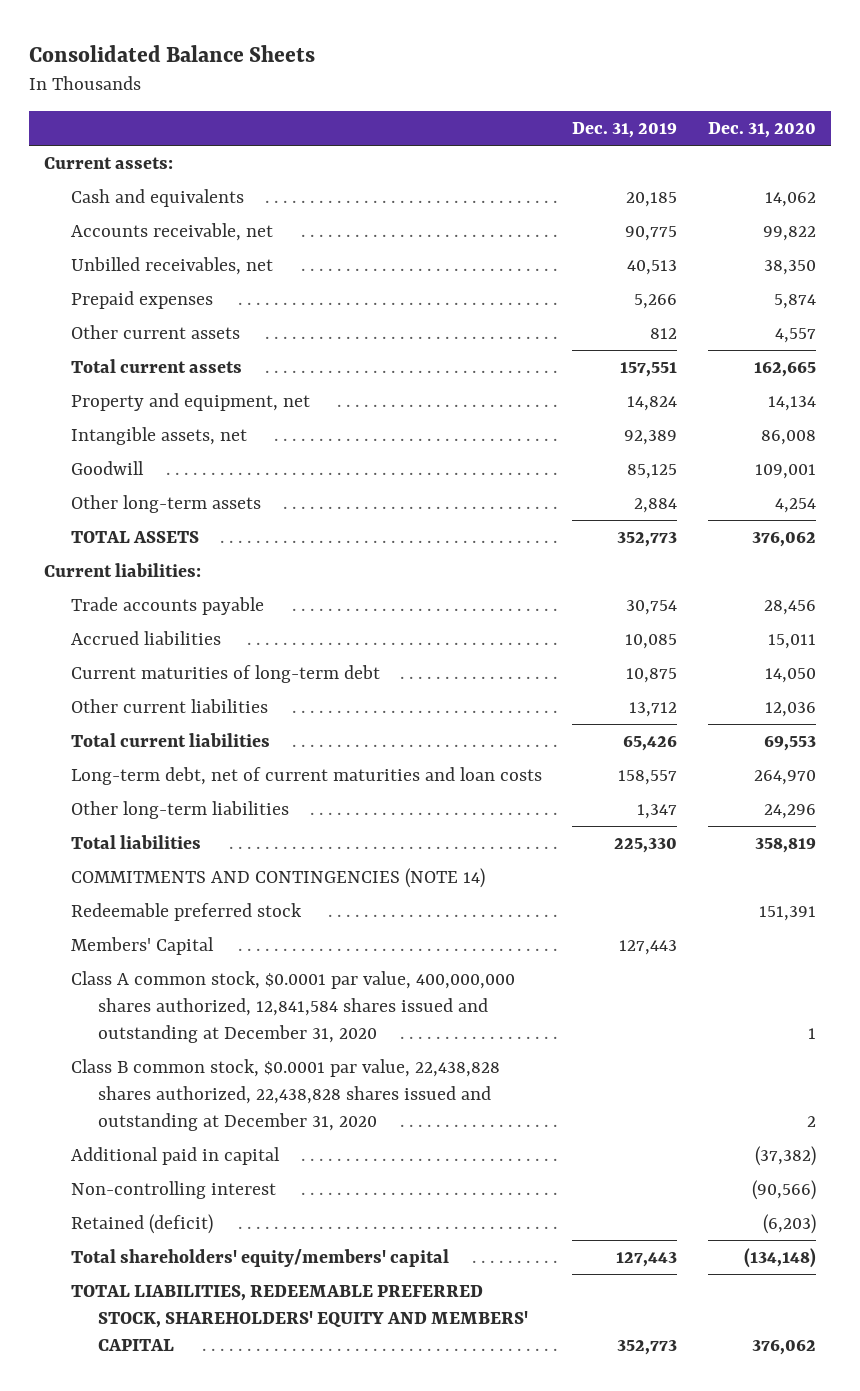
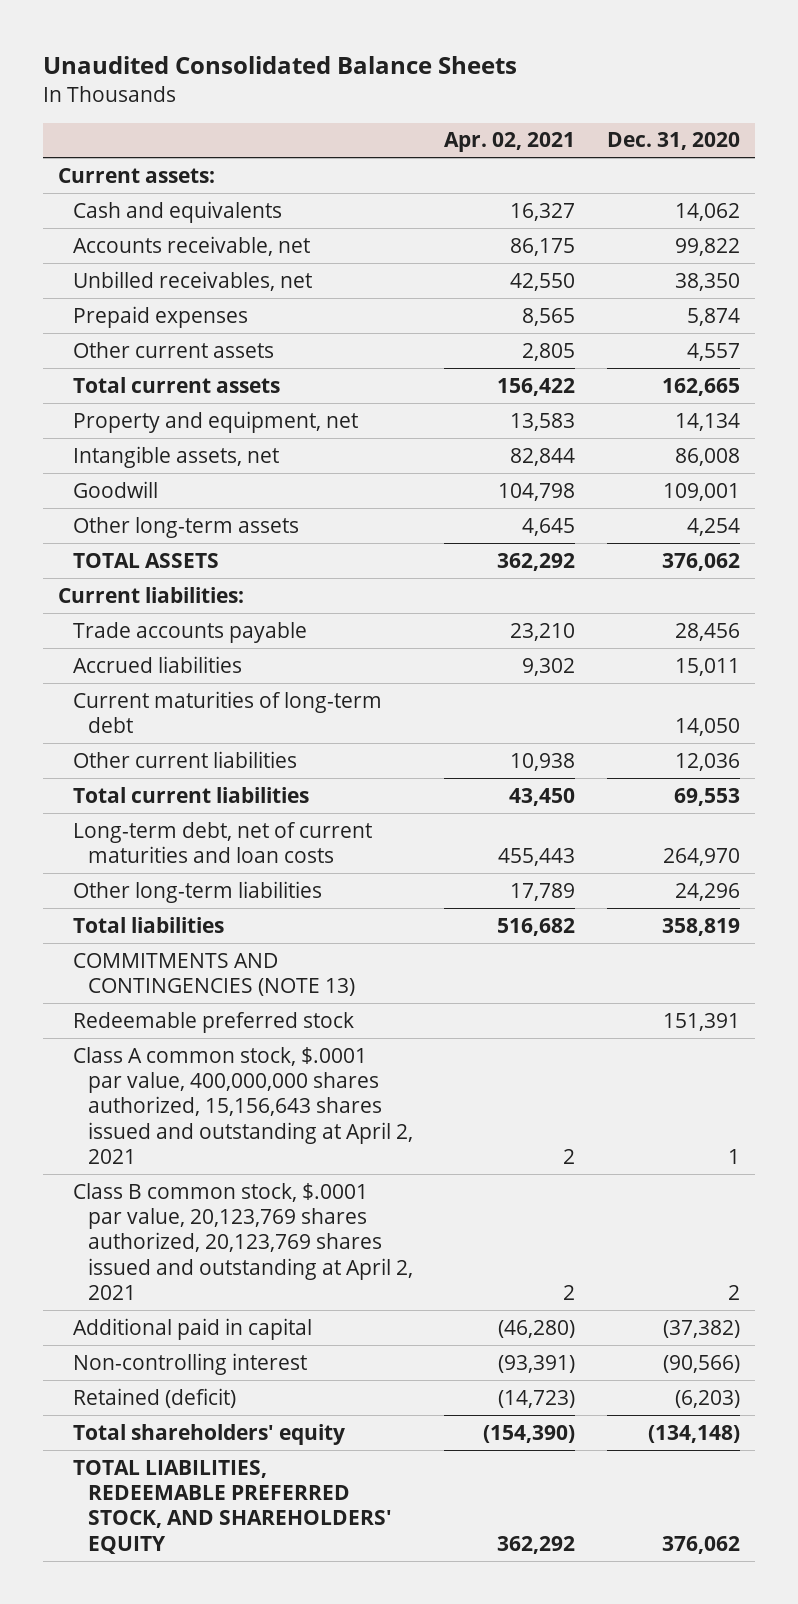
[28,44,315,62] Consolidated Balance Sheets -> [42,56,517,75] Unaudited Consolidated Balance Sheets
[572,122,678,139] Dec. 31, 2019 -> none
none -> [444,132,576,153] Apr. 02, 2021
[70,867,485,888] COMMITMENTS AND CONTINGENCIES (NOTE 14) -> [73,952,355,996] COMMITMENTS AND CONTINGENCIES (NOTE 13)
[70,936,214,955] Members' Capital -> none
[70,970,515,1044] Class A common stock, $0.0001 par value, 400,000,000 shares authorized, 12,841,584 shares issued and outstanding at December 31, 2020 -> [73,1046,413,1165] Class A common stock, $.0001 par value, 400,000,000 shares authorized, 15,156,643 shares issued and outstanding at April 2, 2021
[70,1058,500,1132] Class B common stock, $0.0001 par value, 22,438,828 shares authorized, 22,438,828 shares issued and outstanding at December 31, 2020 -> [73,1182,413,1301] Class B common stock, $.0001 par value, 20,123,769 shares authorized, 20,123,769 shares issued and outstanding at April 2, 2021
[70,1248,449,1267] Total shareholders' equity/members' capital -> [73,1423,346,1445] Total shareholders' equity
[70,1284,528,1352] TOTAL LIABILITIES, REDEEMABLE PREFERRED STOCK, SHAREHOLDERS' EQUITY AND MEMBERS' CAPITAL -> [73,1459,392,1554] TOTAL LIABILITIES, REDEEMABLE PREFERRED STOCK, AND SHAREHOLDERS' EQUITY

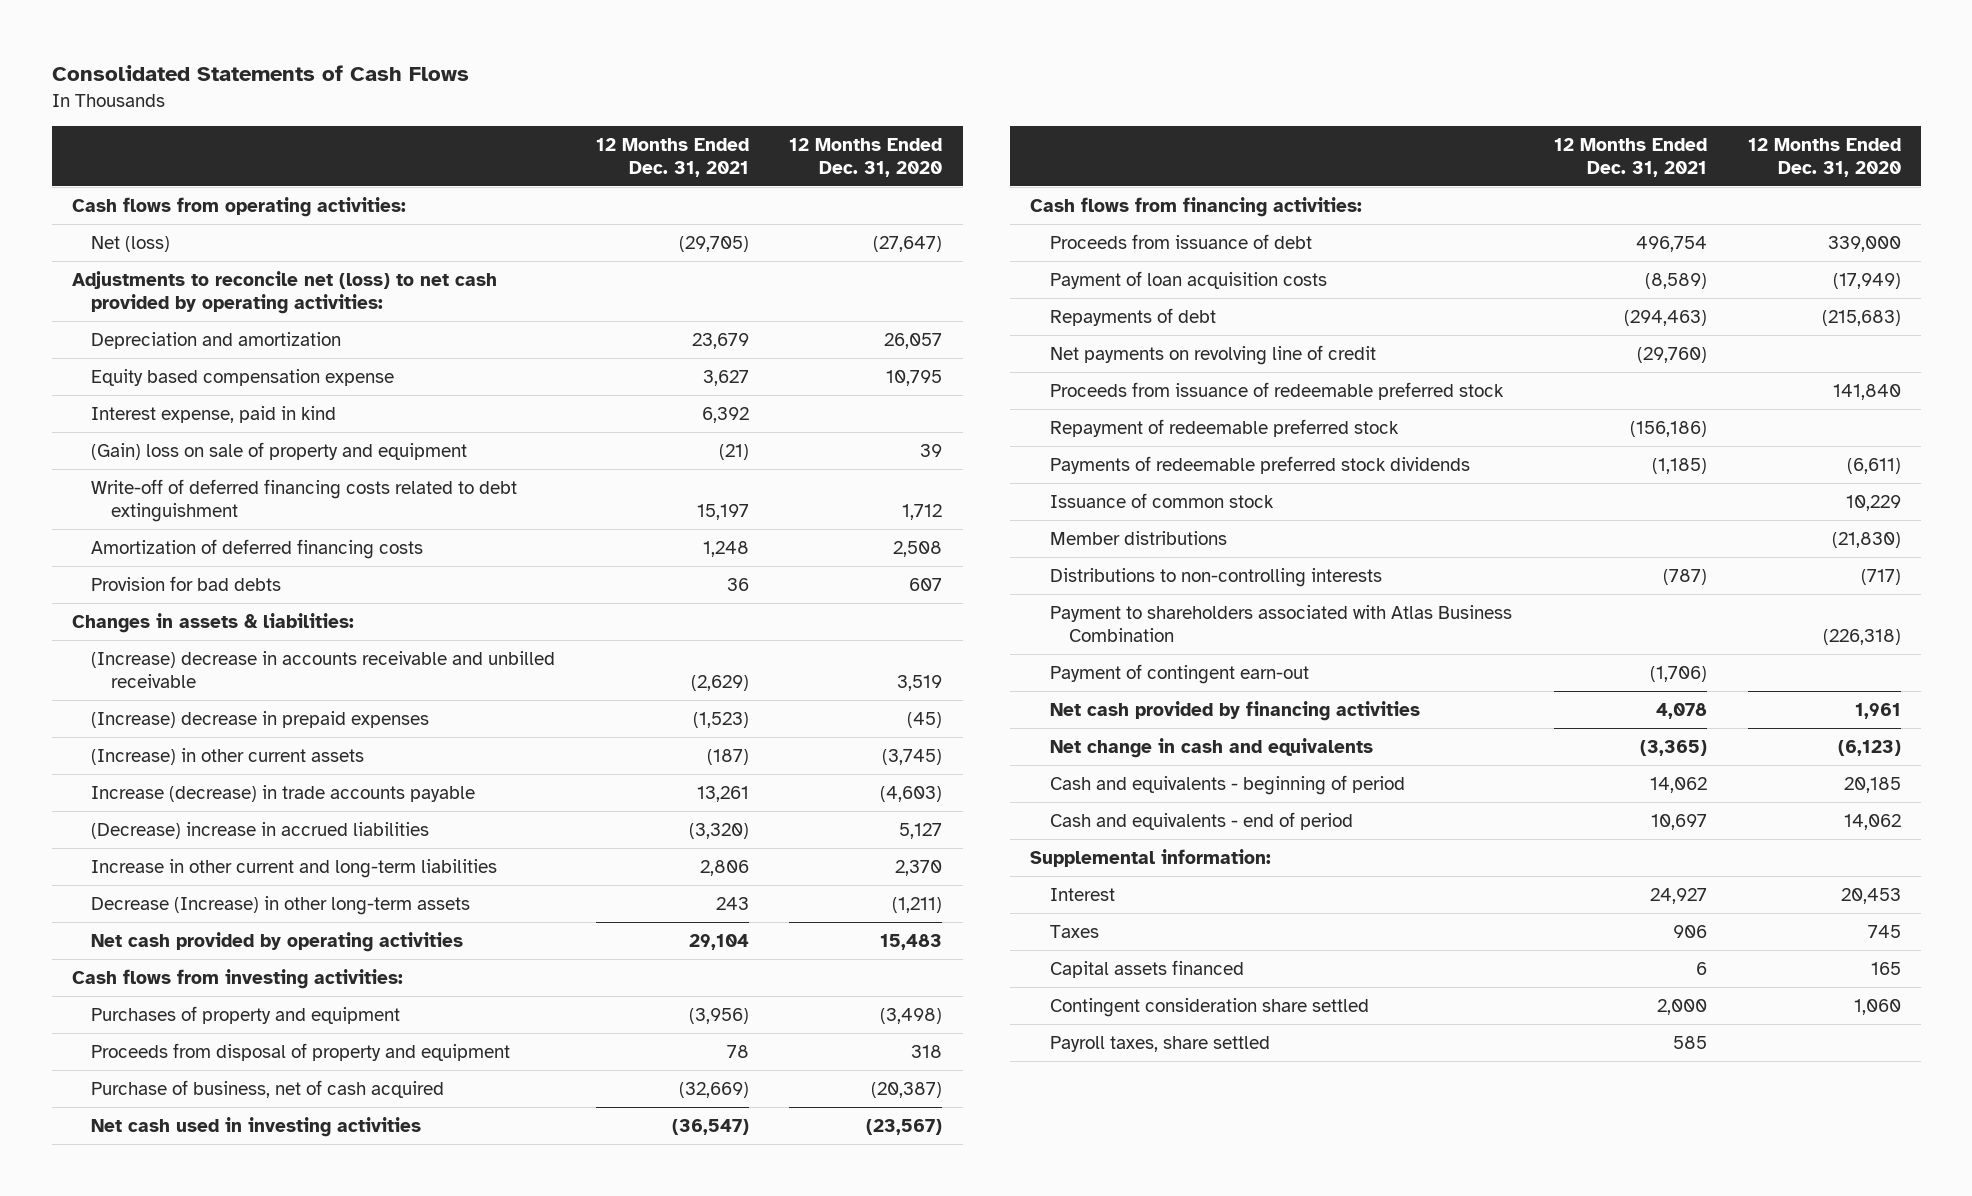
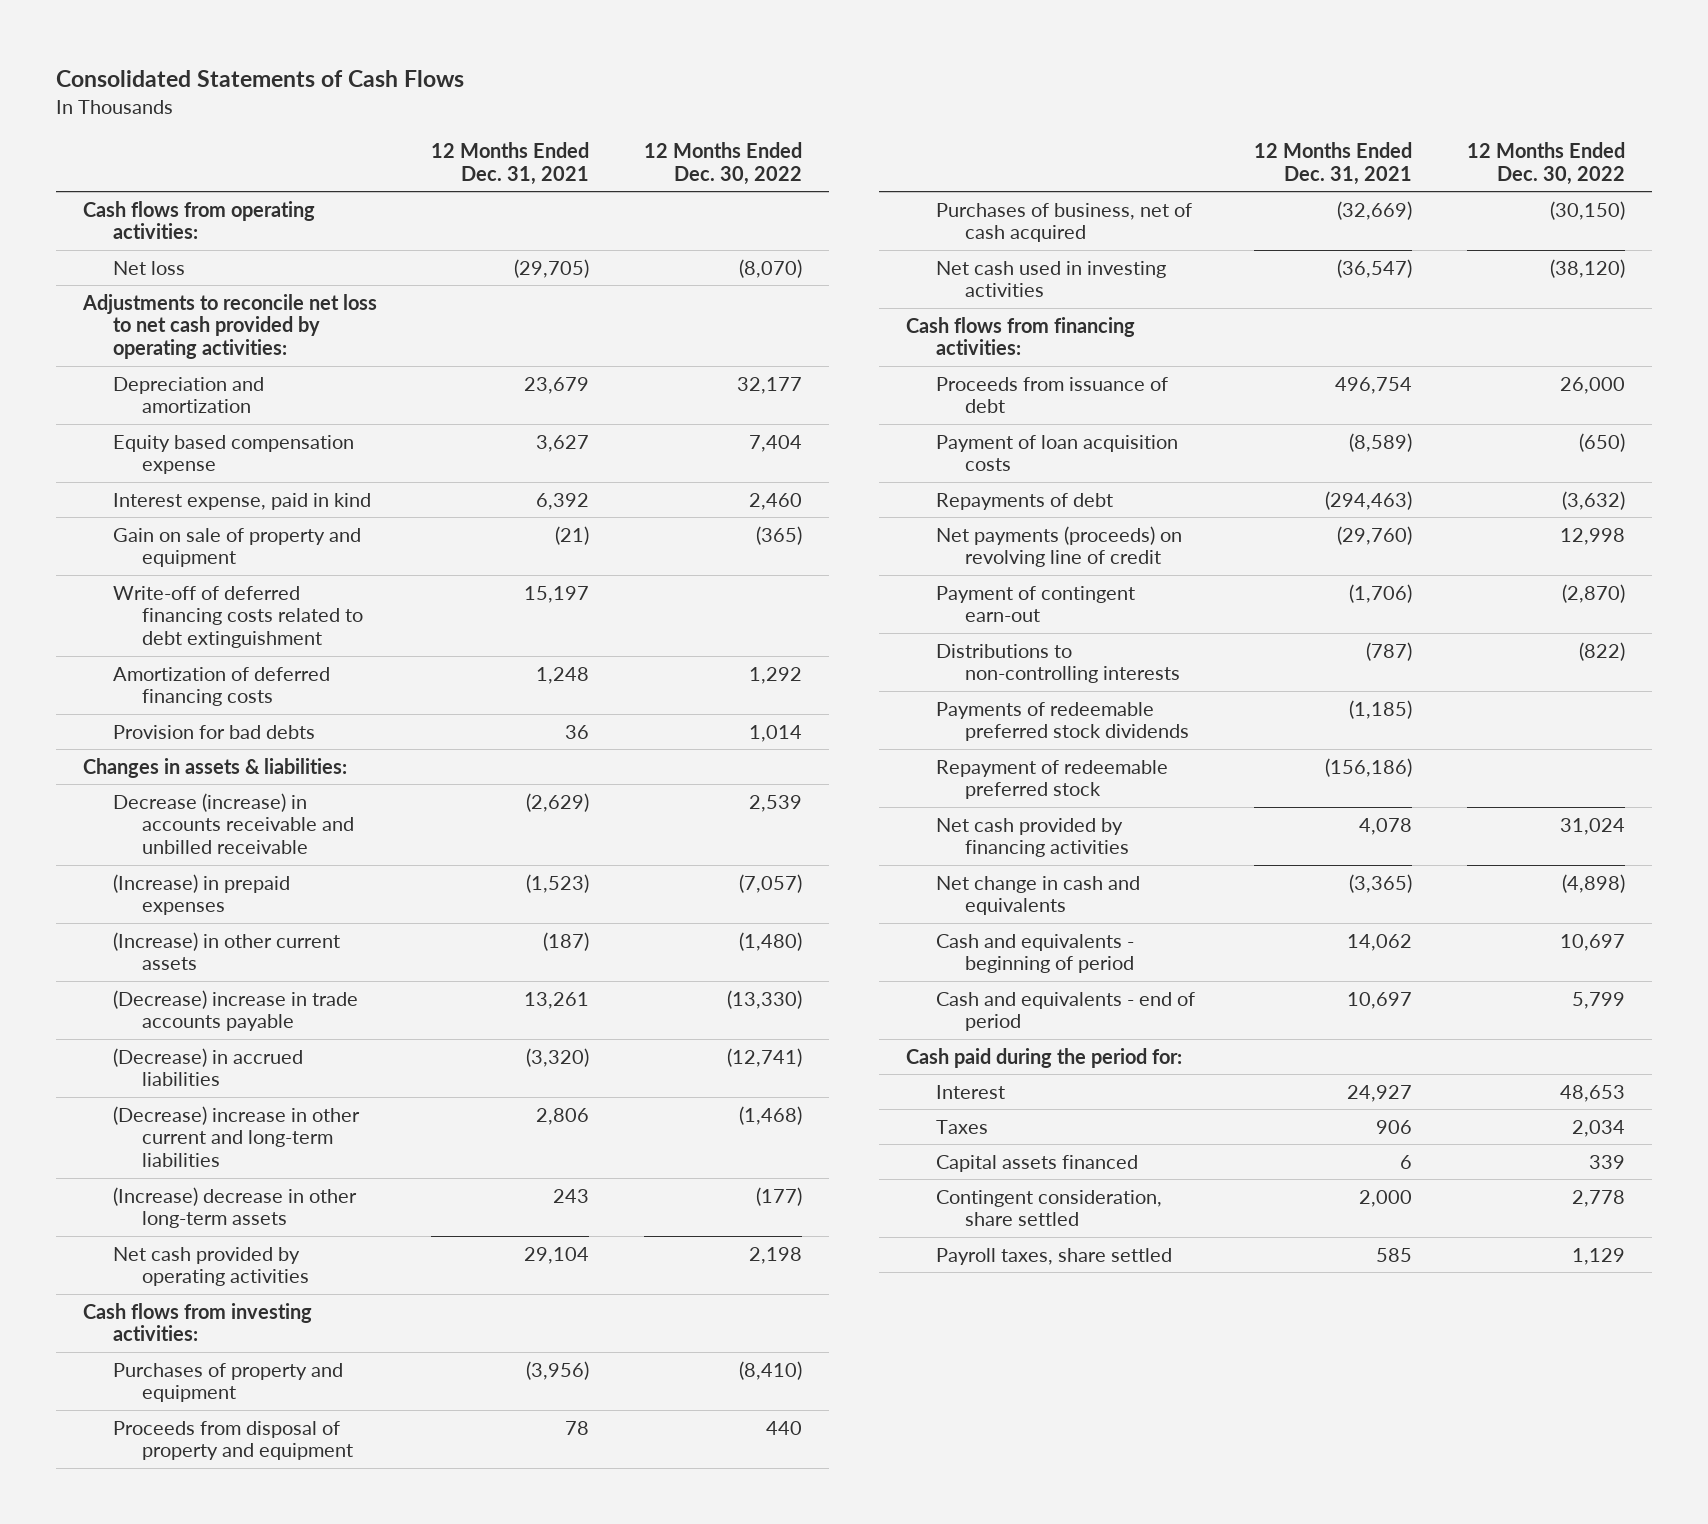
[789,137,943,177] 12 Months Ended Dec. 31, 2020 -> none
none -> [643,142,802,185] 12 Months Ended Dec. 30, 2022
[91,235,171,252] Net (loss) -> [112,260,185,275] Net loss
[71,270,497,315] Adjustments to reconcile net (loss) to net cash provided by operating activities: -> [82,293,378,360] Adjustments to reconcile net loss to net cash provided by operating activities:
[91,441,468,460] (Gain) loss on sale of property and equipment -> [112,527,361,568] Gain on sale of property and equipment
[91,650,556,689] (Increase) decrease in accounts receivable and unbilled receivable -> [112,792,355,855] Decrease (increase) in accounts receivable and unbilled receivable
[91,710,430,728] (Increase) decrease in prepaid expenses -> [112,873,290,916] (Increase) in prepaid expenses
[91,784,476,802] Increase (decrease) in trade accounts payable -> [112,989,358,1032] (Decrease) increase in trade accounts payable
[91,821,430,839] (Decrease) increase in accrued liabilities -> [112,1047,303,1087] (Decrease) in accrued liabilities
[91,858,498,878] Increase in other current and long-term liabilities -> [112,1105,360,1168] (Decrease) increase in other current and long-term liabilities
[91,895,471,915] Decrease (Increase) in other long-term assets -> [112,1186,357,1229] (Increase) decrease in other long-term assets
[91,1079,445,1098] Purchase of business, net of cash acquired -> [935,202,1192,243] Purchases of business, net of cash acquired
[1049,381,1504,400] Proceeds from issuance of redeemable preferred stock -> none
[1049,492,1274,508] Issuance of common stock -> none
[1049,530,1227,545] Member distributions -> none
[1049,604,1512,643] Payment to shareholders associated with Atlas Business Combination -> none
[1049,344,1376,365] Net payments on revolving line of credit -> [935,525,1182,568] Net payments (proceeds) on revolving line of credit
[1049,567,1382,587] Distributions to non-controlling interests -> [935,643,1181,684] Distributions to non-controlling interests
[1049,455,1470,474] Payments of redeemable preferred stock dividends -> [935,701,1190,742] Payments of redeemable preferred stock dividends
[1049,418,1399,437] Repayment of redeemable preferred stock -> [935,759,1168,800] Repayment of redeemable preferred stock
[1030,848,1272,867] Supplemental information: -> none
none -> [906,1047,1183,1068] Cash paid during the period for:
[1049,997,1369,1017] Contingent consideration share settled -> [935,1189,1162,1227] Contingent consideration, share settled

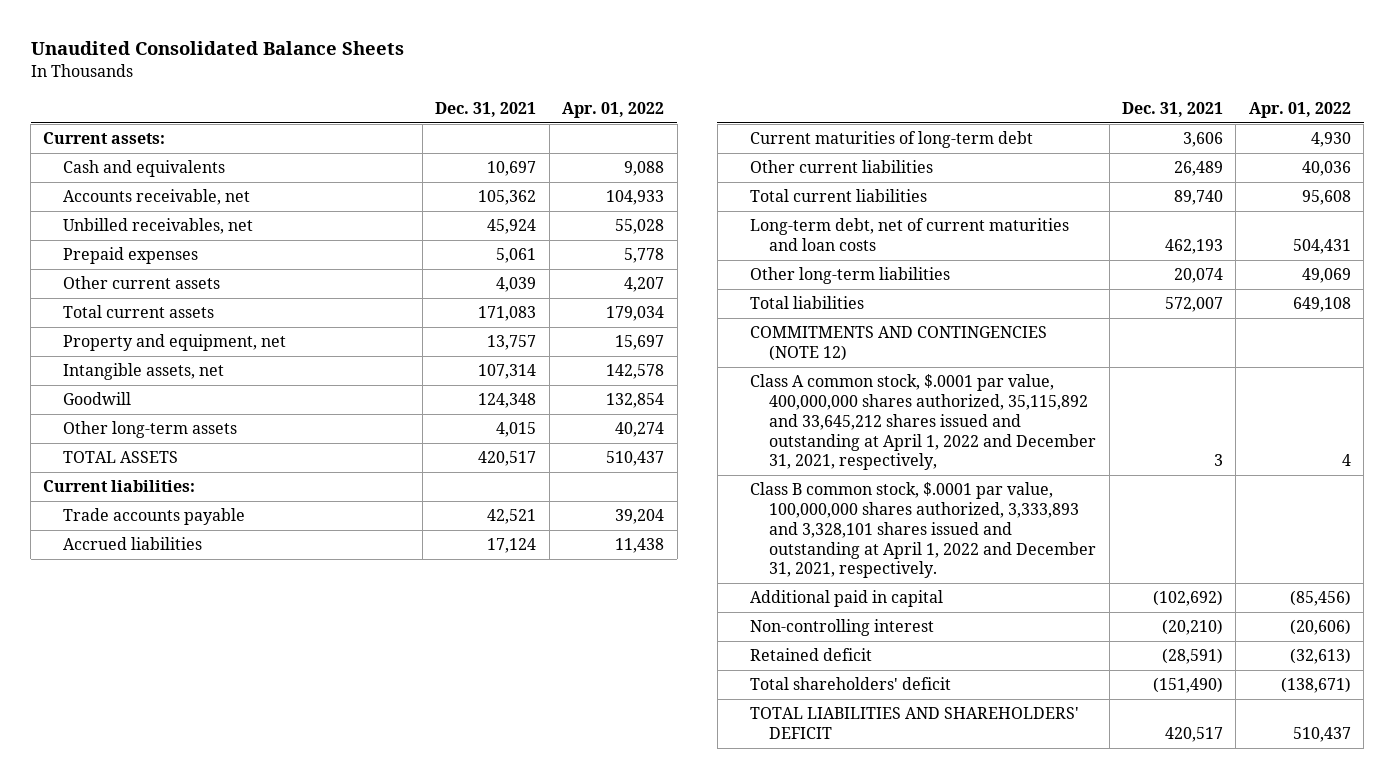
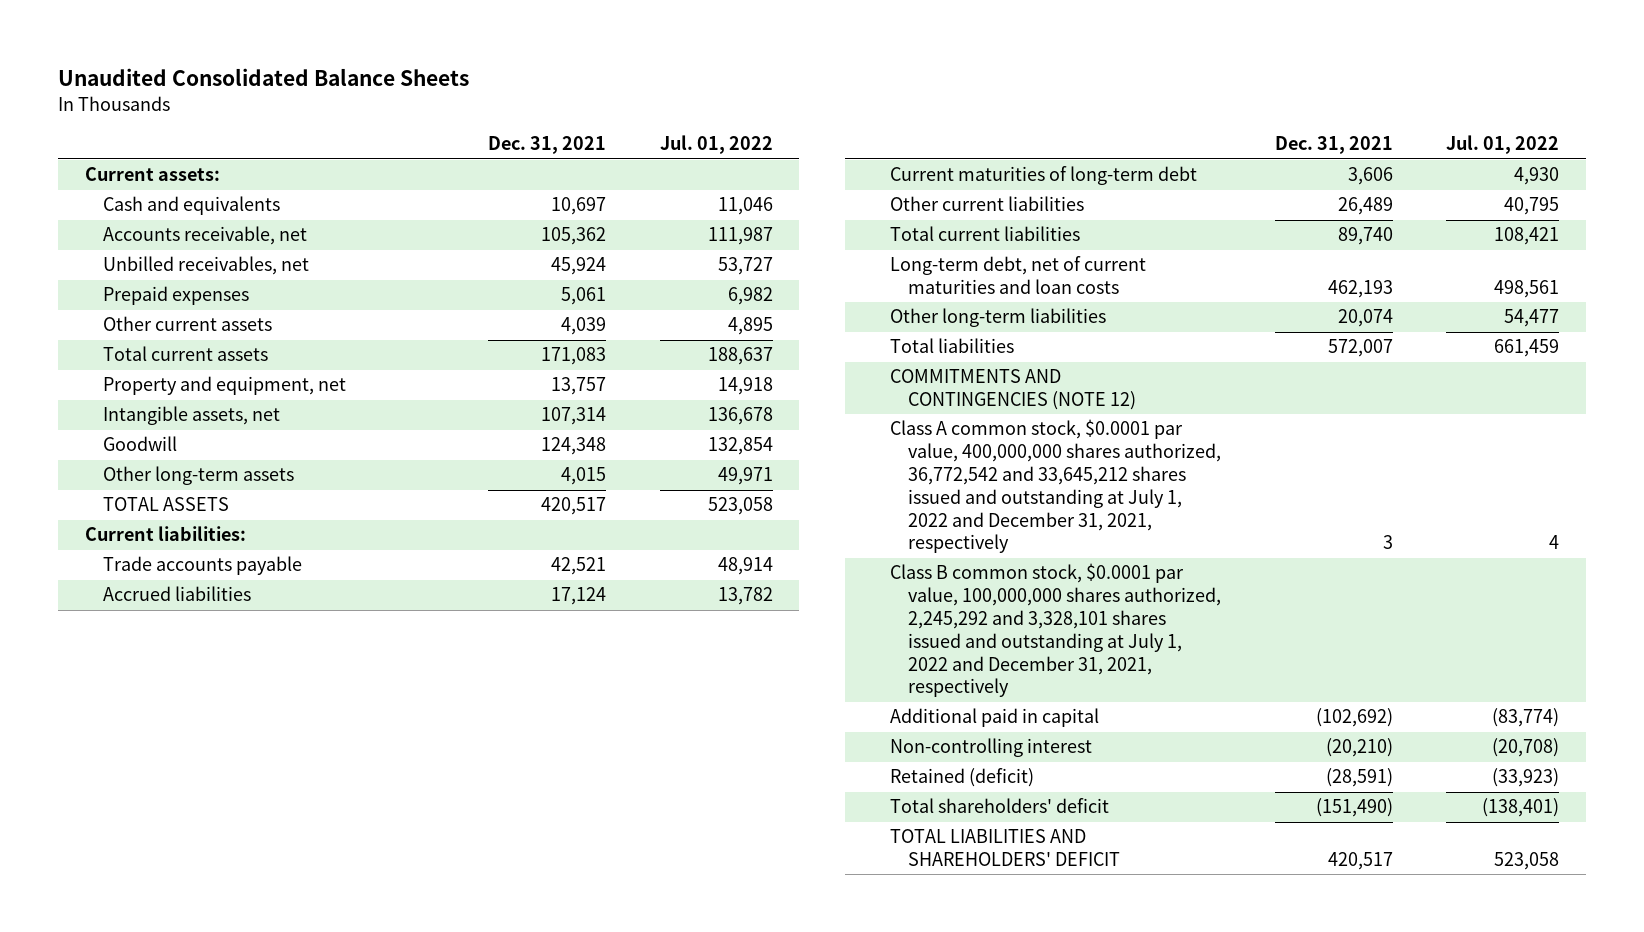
[562,101,665,118] Apr. 01, 2022 -> none
none -> [659,135,773,155] Jul. 01, 2022
[749,374,1097,471] Class A common stock, $.0001 par value, 400,000,000 shares authorized, 35,115,892 and 33,645,212 shares issued and outstanding at April 1, 2022 and December 31, 2021, respectively, -> [889,419,1222,554] Class A common stock, $0.0001 par value, 400,000,000 shares authorized, 36,772,542 and 33,645,212 shares issued and outstanding at July 1, 2022 and December 31, 2021, respectively
[749,482,1097,579] Class B common stock, $.0001 par value, 100,000,000 shares authorized, 3,333,893 and 3,328,101 shares issued and outstanding at April 1, 2022 and December 31, 2021, respectively. -> [889,563,1222,698] Class B common stock, $0.0001 par value, 100,000,000 shares authorized, 2,245,292 and 3,328,101 shares issued and outstanding at July 1, 2022 and December 31, 2021, respectively
[749,648,872,662] Retained deficit -> [889,768,1034,788] Retained (deficit)

